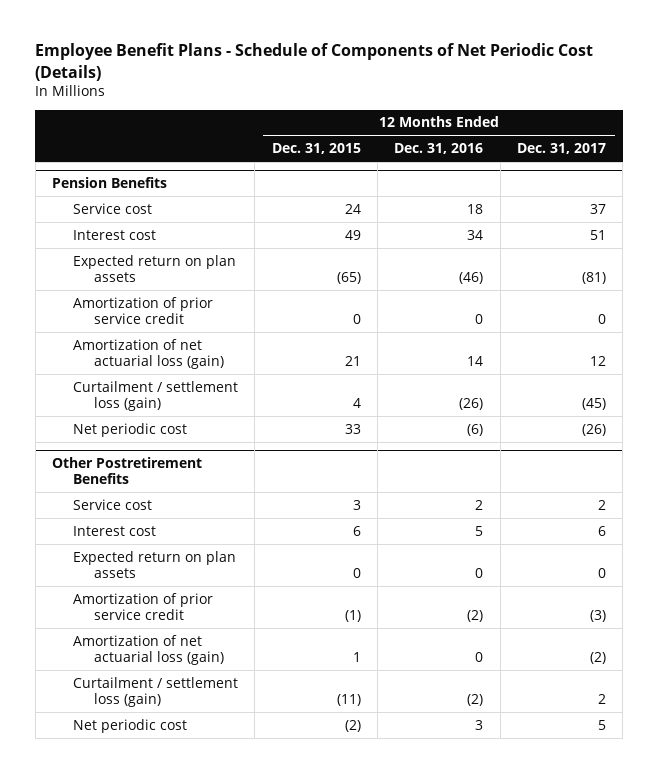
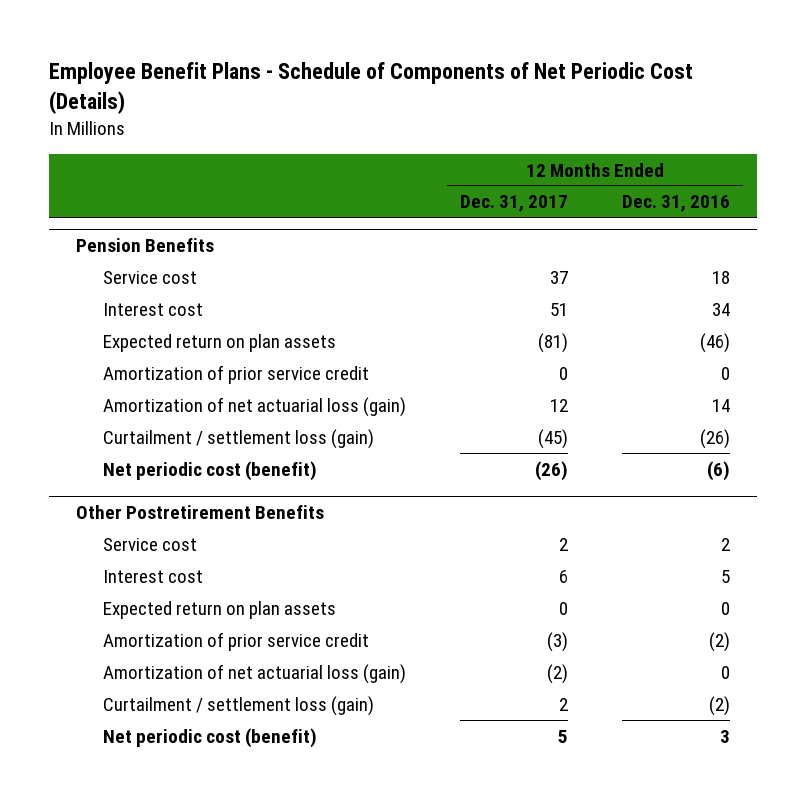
[271,143,361,155] Dec. 31, 2015 -> none
[73,422,188,437] Net periodic cost -> [103,460,318,481] Net periodic cost (benefit)
[73,718,188,733] Net periodic cost -> [103,727,318,748] Net periodic cost (benefit)

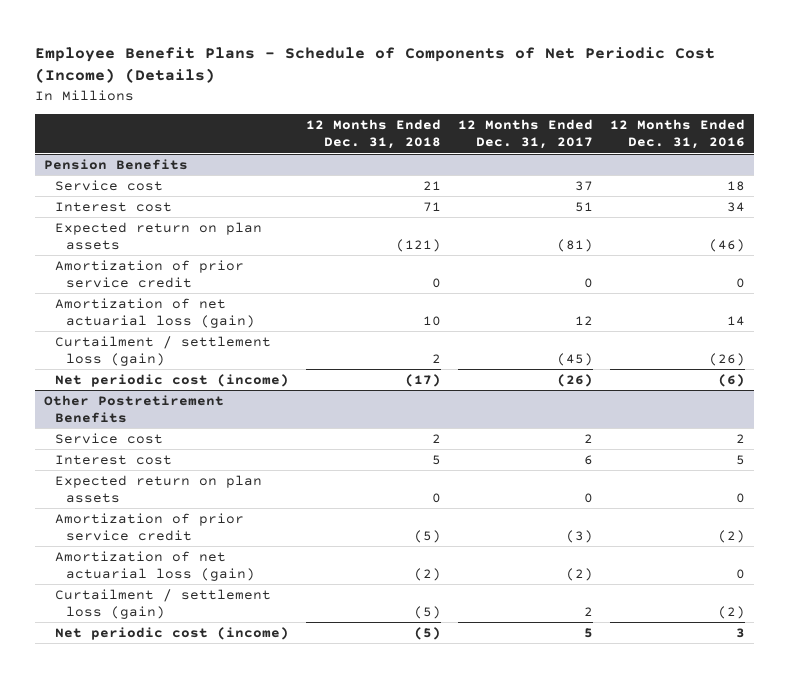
[49,62,694,115] Employee Benefit Plans - Schedule of Components of Net Periodic Cost (Details) -> [35,46,716,84] Employee Benefit Plans - Schedule of Components of Net Periodic Cost (Income) (Details)
none -> [305,119,441,150] 12 Months Ended Dec. 31, 2018
[103,460,318,481] Net periodic cost (benefit) -> [54,373,289,387] Net periodic cost (income)
[103,727,318,748] Net periodic cost (benefit) -> [54,626,289,640] Net periodic cost (income)

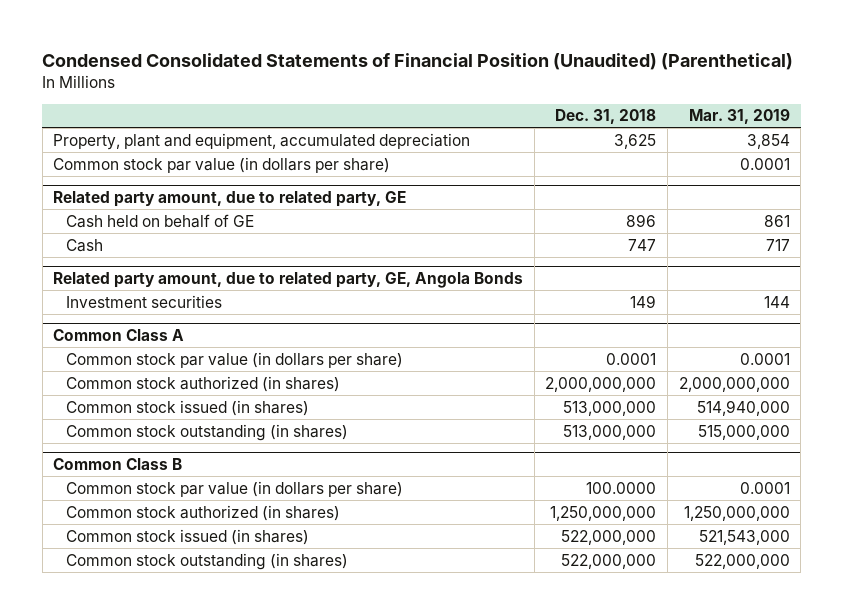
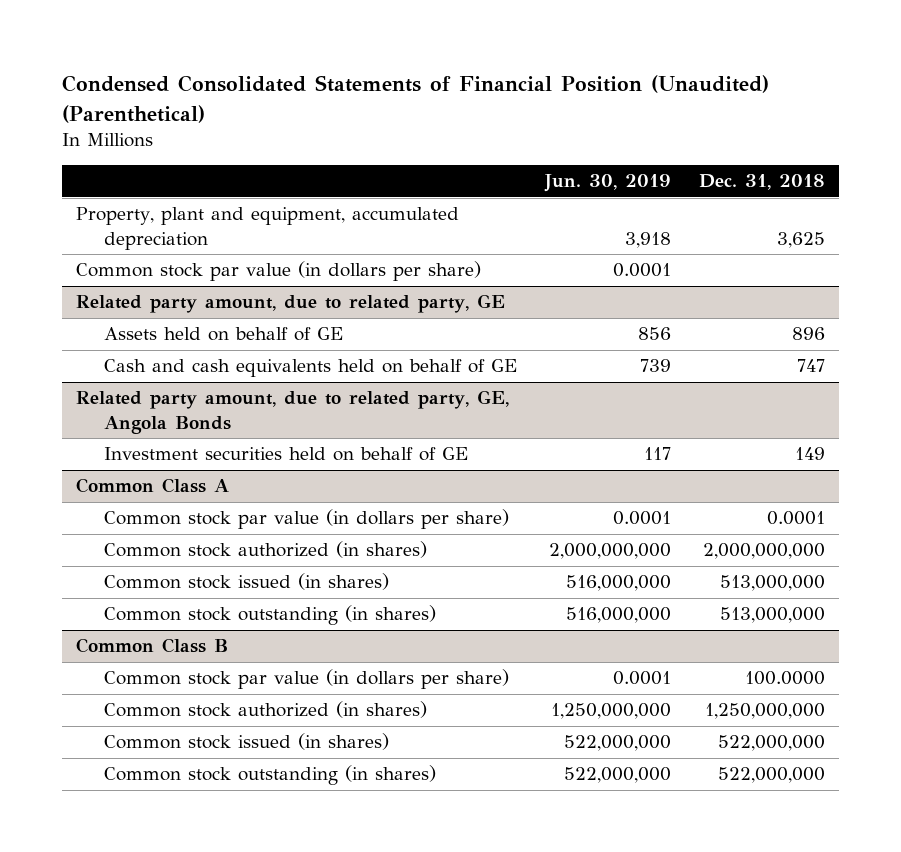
[688,109,790,125] Mar. 31, 2019 -> none
none -> [544,174,672,193] Jun. 30, 2019
[66,213,255,228] Cash held on behalf of GE -> [103,327,343,342] Assets held on behalf of GE
[66,238,104,252] Cash -> [103,359,517,378] Cash and cash equivalents held on behalf of GE
[66,294,223,308] Investment securities -> [103,447,468,462] Investment securities held on behalf of GE

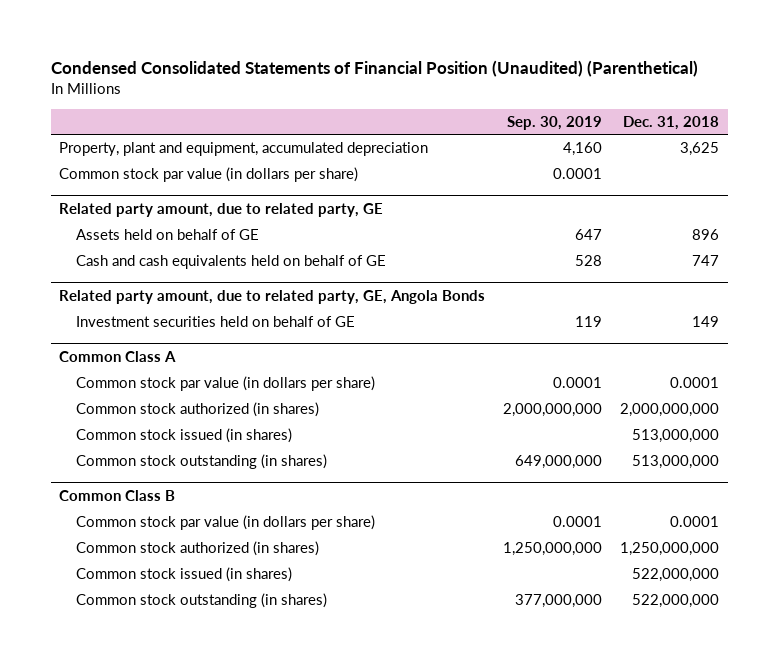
[544,174,672,193] Jun. 30, 2019 -> none
none -> [507,115,603,130] Sep. 30, 2019
[745,671,826,686] 100.0000 -> [669,516,719,528] 0.0001

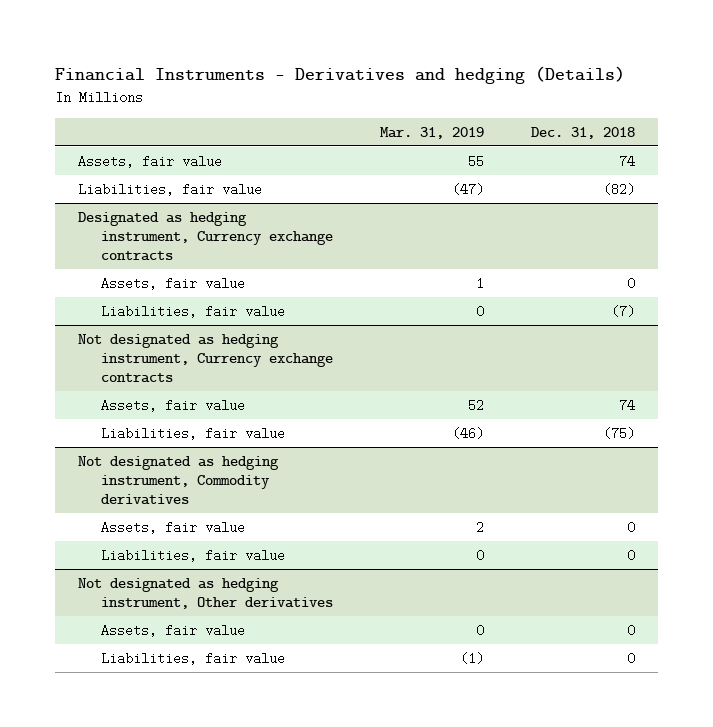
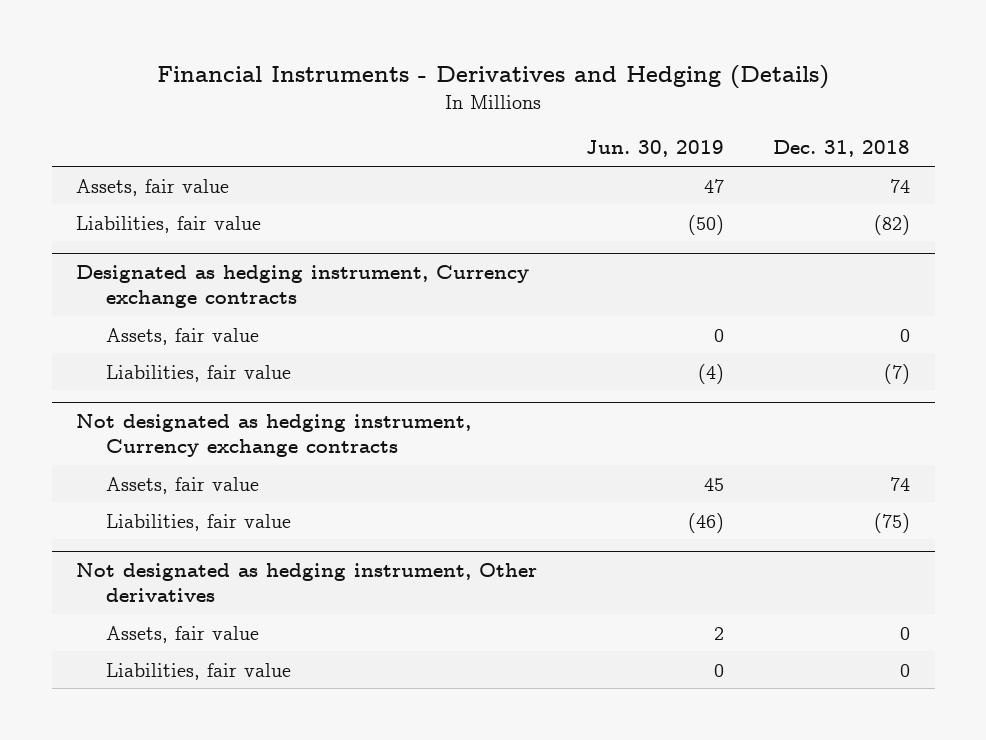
[54,66,625,85] Financial Instruments - Derivatives and hedging (Details) -> [157,65,830,90] Financial Instruments - Derivatives and Hedging (Details)
[379,127,484,140] Mar. 31, 2019 -> none
none -> [586,140,725,158] Jun. 30, 2019
[78,455,280,505] Not designated as hedging instrument, Commodity derivatives -> none
[100,520,245,534] Assets, fair value -> none
[100,548,285,562] Liabilities, fair value -> none

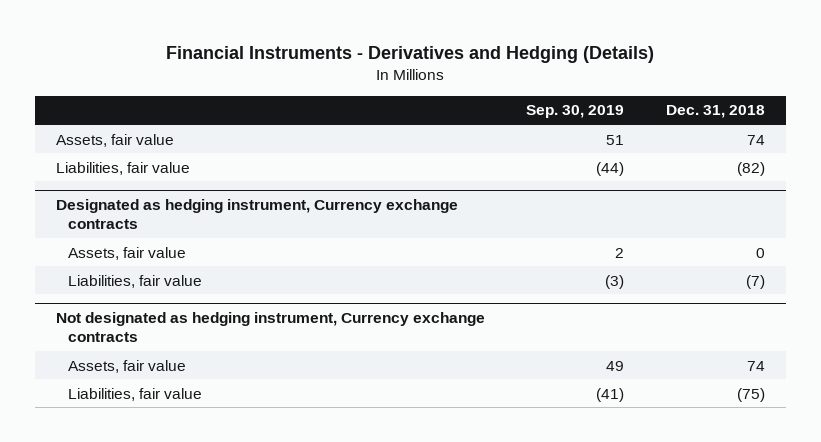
[586,140,725,158] Jun. 30, 2019 -> none
none -> [526,105,625,119] Sep. 30, 2019
[76,563,538,603] Not designated as hedging instrument, Other derivatives -> none
[106,625,260,643] Assets, fair value -> none
[106,662,292,680] Liabilities, fair value -> none

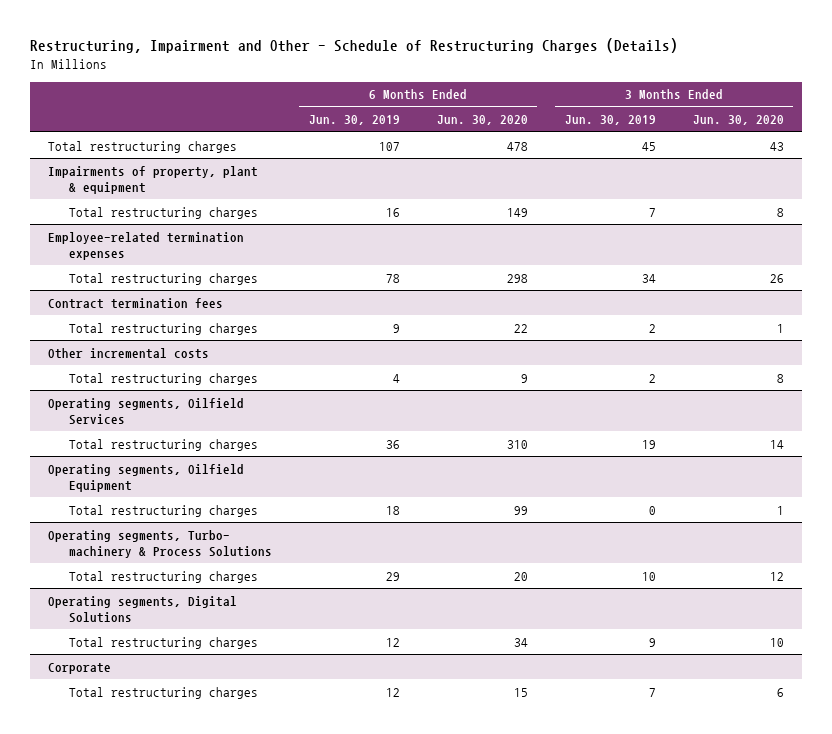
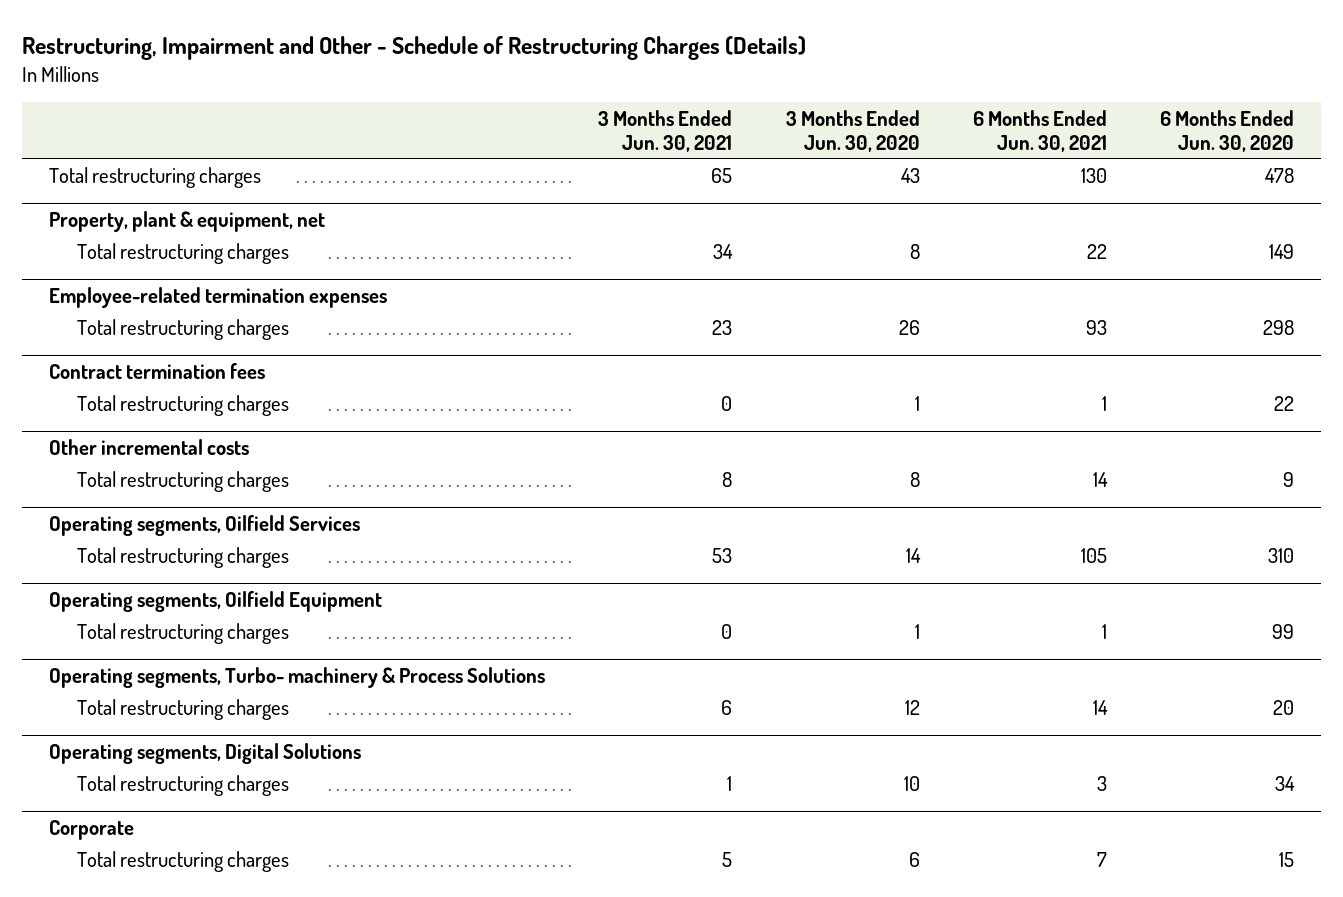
[308,115,400,126] Jun. 30, 2019 -> none
[564,115,656,126] Jun. 30, 2019 -> none
none -> [598,109,733,152] 3 Months Ended Jun. 30, 2021
none -> [972,109,1107,152] 6 Months Ended Jun. 30, 2021
[48,165,259,195] Impairments of property, plant & equipment -> [49,210,326,232] Property, plant & equipment, net

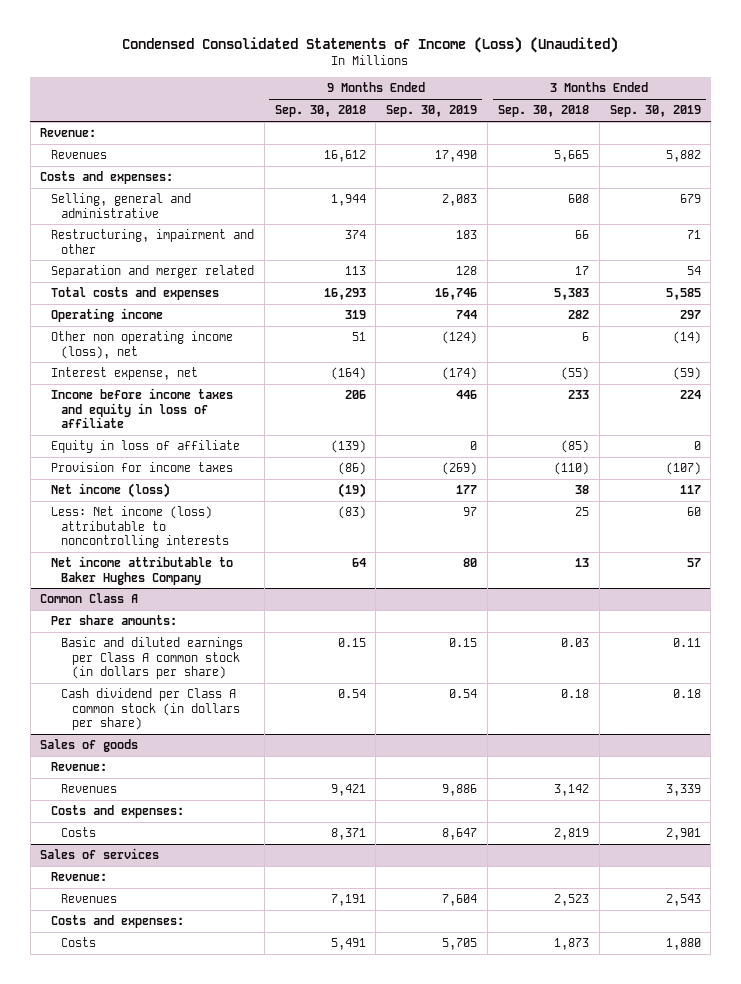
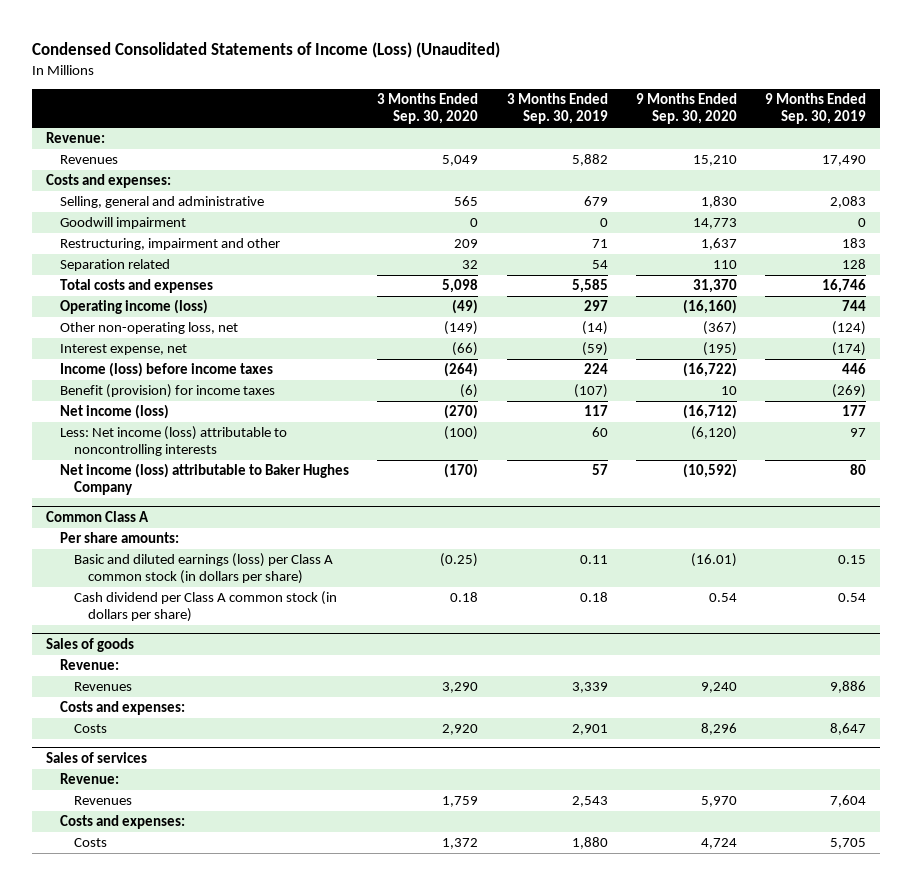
[274,105,366,118] Sep. 30, 2018 -> none
[497,105,589,118] Sep. 30, 2018 -> none
none -> [377,93,479,125] 3 Months Ended Sep. 30, 2020
none -> [635,93,737,125] 9 Months Ended Sep. 30, 2020
none -> [60,217,187,230] Goodwill impairment
[50,265,254,279] Separation and merger related -> [60,259,171,272] Separation related
[50,308,163,323] Operating income -> [60,299,209,315] Operating income (loss)
[50,331,233,359] Other non operating income (loss), net -> [60,322,239,335] Other non-operating loss, net
[50,440,240,454] Equity in loss of affiliate -> none
[50,388,233,429] Income before income taxes and equity in loss of affiliate -> [60,362,274,378] Income (loss) before income taxes
[50,462,233,473] Provision for income taxes -> [60,384,276,399] Benefit (provision) for income taxes
[50,556,233,585] Net income attributable to Baker Hughes Company -> [60,463,350,496] Net income (loss) attributable to Baker Hughes Company
[61,637,244,680] Basic and diluted earnings per Class A common stock (in dollars per share) -> [74,553,334,585] Basic and diluted earnings (loss) per Class A common stock (in dollars per share)

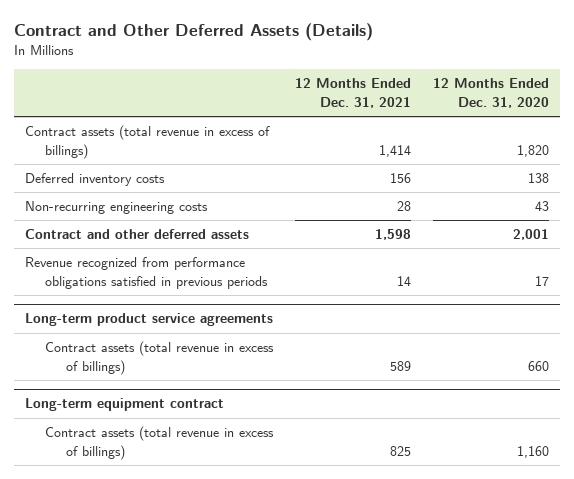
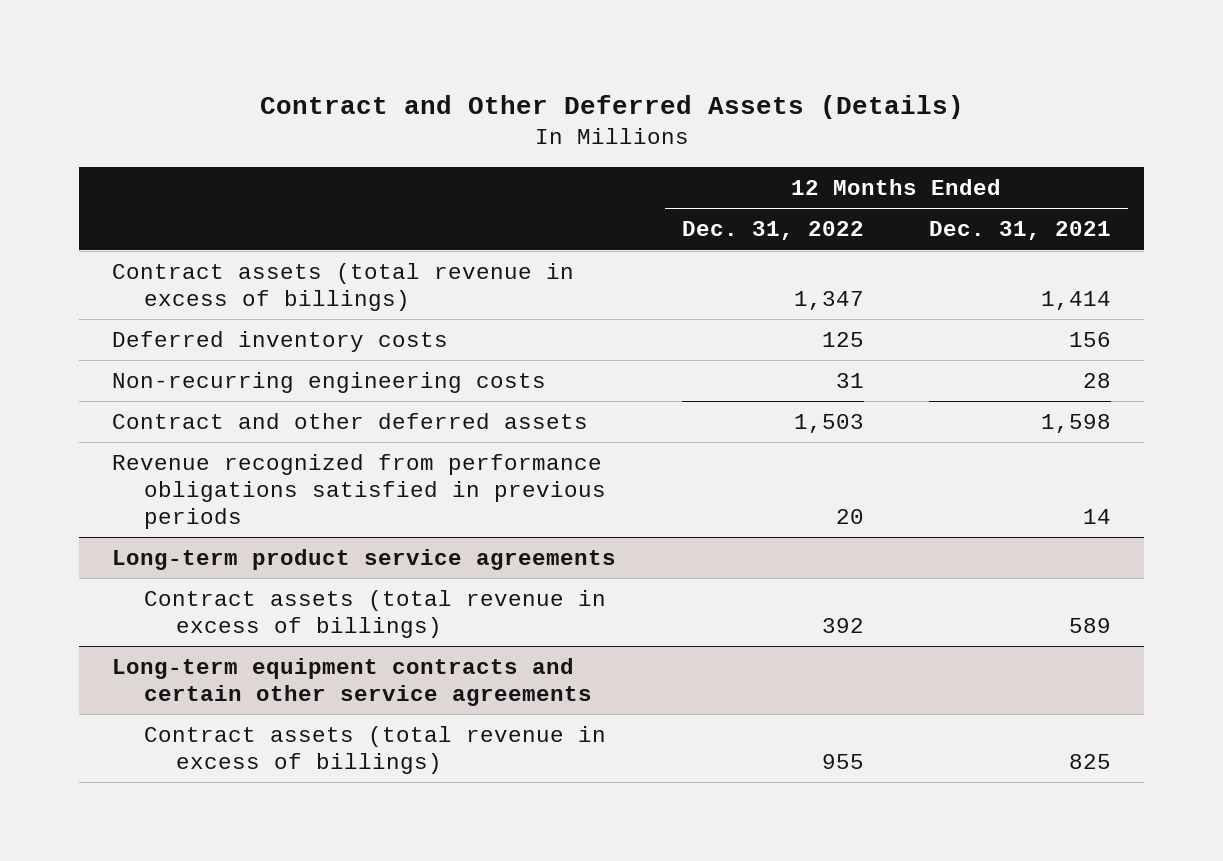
[433,78,550,108] 12 Months Ended Dec. 31, 2020 -> none
none -> [681,221,864,241] Dec. 31, 2022
[24,398,224,412] Long-term equipment contract -> [111,658,592,707] Long-term equipment contracts and certain other service agreements

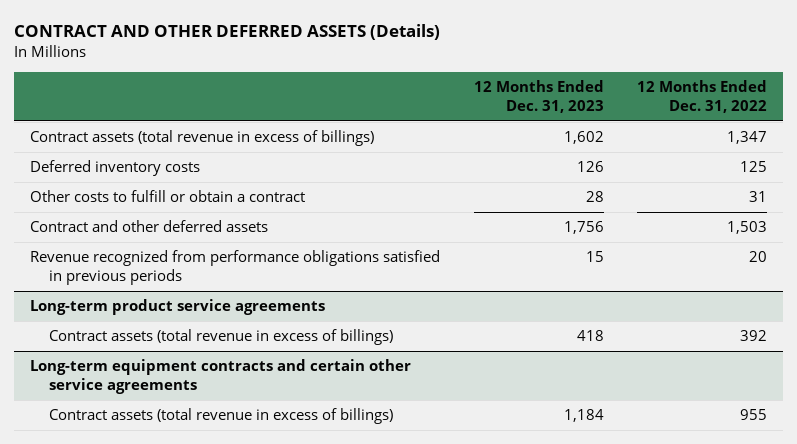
[259,94,964,119] Contract and Other Deferred Assets (Details) -> [13,24,440,41] CONTRACT AND OTHER DEFERRED ASSETS (Details)
[929,221,1112,241] Dec. 31, 2021 -> none
none -> [473,80,604,114] 12 Months Ended Dec. 31, 2023
[111,372,546,394] Non-recurring engineering costs -> none
none -> [30,190,306,203] Other costs to fulfill or obtain a contract

